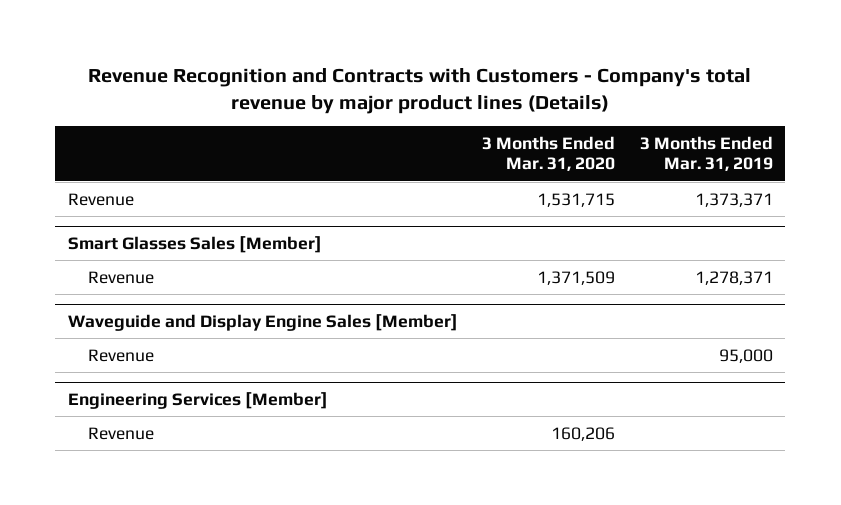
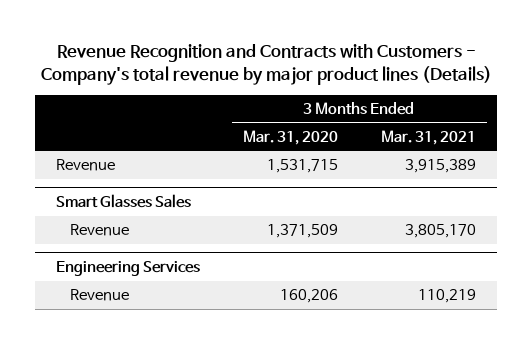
[639,136,773,172] 3 Months Ended Mar. 31, 2019 -> none
none -> [380,129,476,145] Mar. 31, 2021
[67,235,322,253] Smart Glasses Sales [Member] -> [55,193,191,208] Smart Glasses Sales
[67,313,458,331] Waveguide and Display Engine Sales [Member] -> none
[88,348,155,362] Revenue -> none
[67,391,328,409] Engineering Services [Member] -> [55,260,200,276] Engineering Services

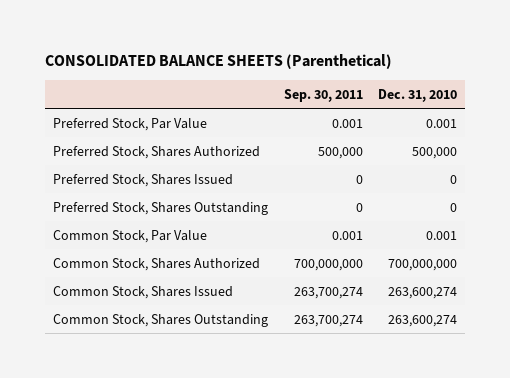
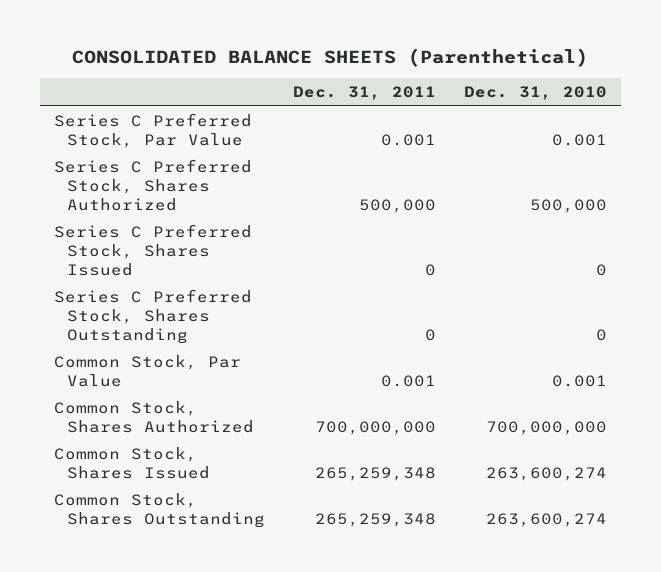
[283,88,363,102] Sep. 30, 2011 -> none
none -> [293,86,437,101] Dec. 31, 2011
[52,117,207,131] Preferred Stock, Par Value -> [53,113,252,148] Series C Preferred Stock, Par Value
[52,145,260,159] Preferred Stock, Shares Authorized -> [53,159,252,211] Series C Preferred Stock, Shares Authorized
[52,173,233,187] Preferred Stock, Shares Issued -> [53,224,252,276] Series C Preferred Stock, Shares Issued
[52,201,268,215] Preferred Stock, Shares Outstanding -> [53,289,252,344] Series C Preferred Stock, Shares Outstanding

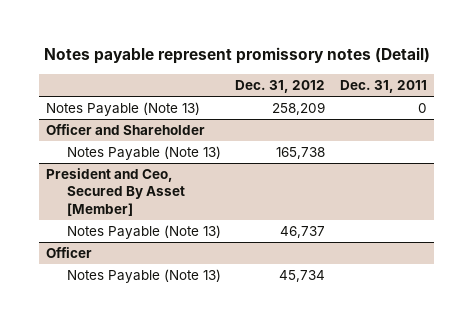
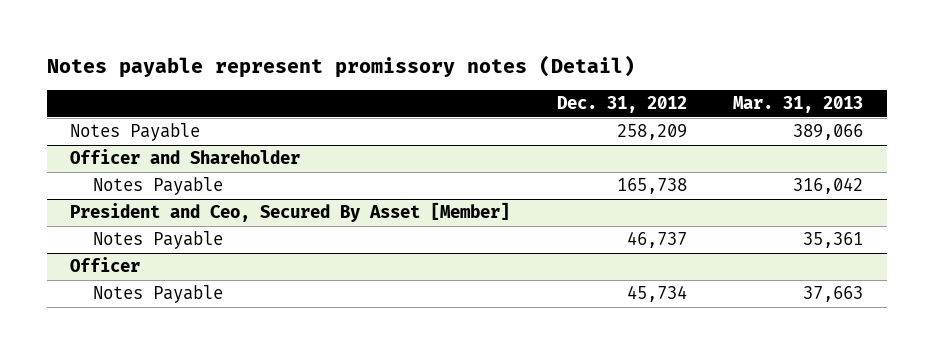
[339,80,427,94] Dec. 31, 2011 -> none
none -> [733,96,864,114] Mar. 31, 2013
[46,102,201,117] Notes Payable (Note 13) -> [70,123,201,142] Notes Payable
[67,146,222,161] Notes Payable (Note 13) -> [93,177,224,196] Notes Payable
[67,225,222,240] Notes Payable (Note 13) -> [93,231,224,250] Notes Payable
[67,269,222,284] Notes Payable (Note 13) -> [93,285,224,304] Notes Payable

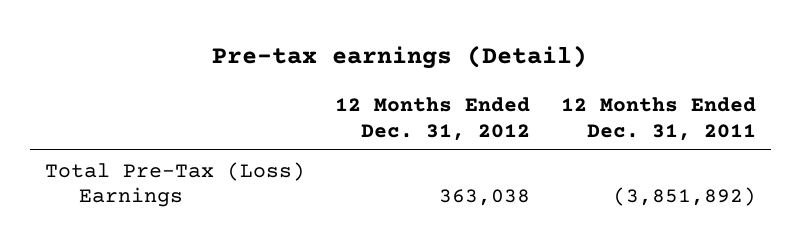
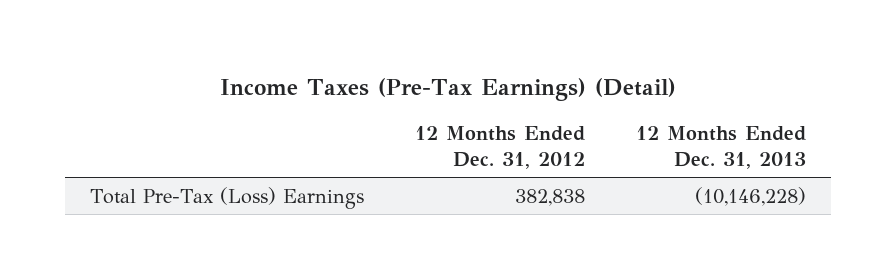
[212,45,588,70] Pre-tax earnings (Detail) -> [219,78,676,102] Income Taxes (Pre-Tax Earnings) (Detail)
[560,97,756,141] 12 Months Ended Dec. 31, 2011 -> none
none -> [635,126,806,169] 12 Months Ended Dec. 31, 2013
[439,189,531,207] 363,038 -> [514,189,585,207] 382,838

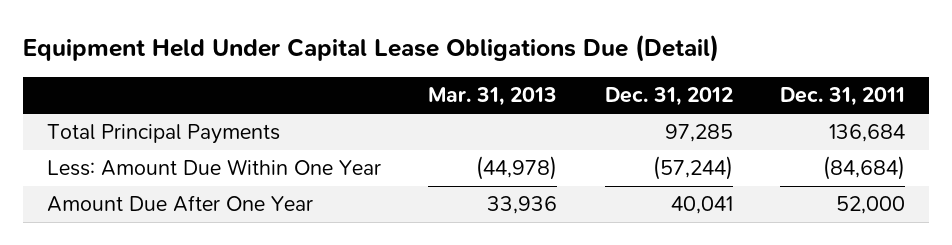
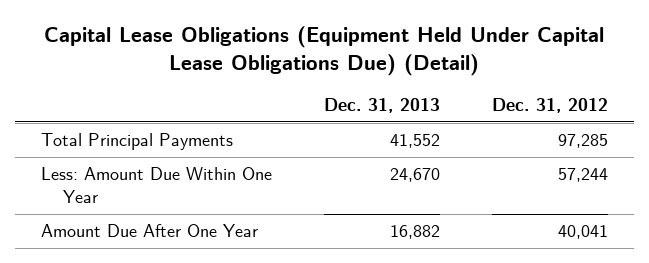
[22,33,719,62] Equipment Held Under Capital Lease Obligations Due (Detail) -> [44,26,605,77] Capital Lease Obligations (Equipment Held Under Capital Lease Obligations Due) (Detail)
[428,87,558,107] Mar. 31, 2013 -> none
[780,87,906,107] Dec. 31, 2011 -> none
none -> [323,98,440,114] Dec. 31, 2013
[652,156,733,181] (57,244) -> [558,168,609,183] 57,244

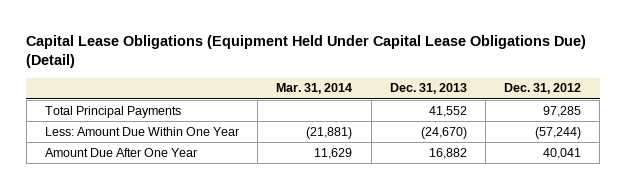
none -> [276,83,353,95] Mar. 31, 2014
[389,168,440,183] 24,670 -> [420,126,467,139] (24,670)
[558,168,609,183] 57,244 -> [535,126,582,139] (57,244)

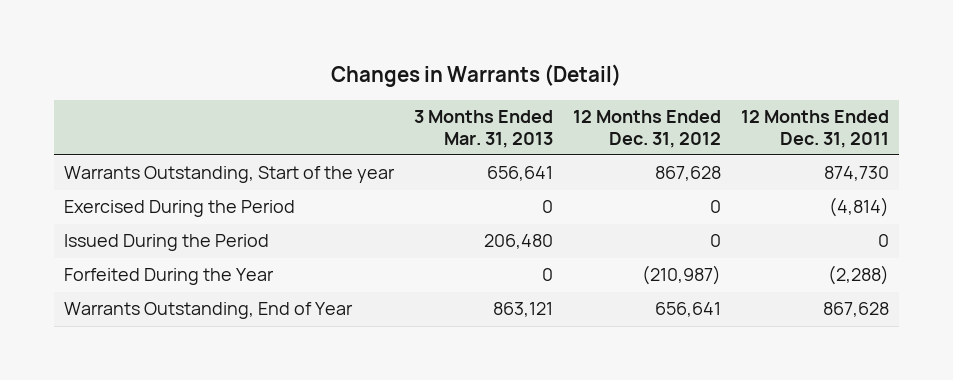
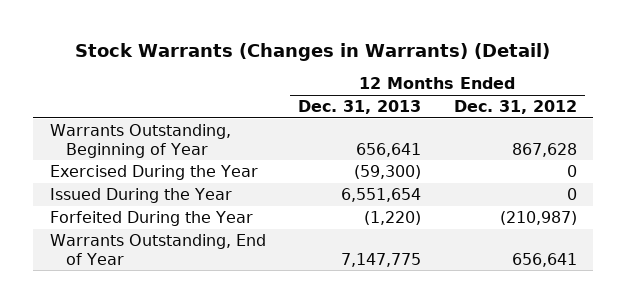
[331,64,622,88] Changes in Warrants (Detail) -> [75,43,551,62] Stock Warrants (Changes in Warrants) (Detail)
[413,110,553,148] 3 Months Ended Mar. 31, 2013 -> none
[740,110,889,148] 12 Months Ended Dec. 31, 2011 -> none
none -> [298,100,422,115] Dec. 31, 2013
[64,166,396,184] Warrants Outstanding, Start of the year -> [49,123,231,158] Warrants Outstanding, Beginning of Year
[64,200,296,218] Exercised During the Period -> [49,164,258,180] Exercised During the Year
[64,234,270,252] Issued During the Period -> [49,187,232,203] Issued During the Year

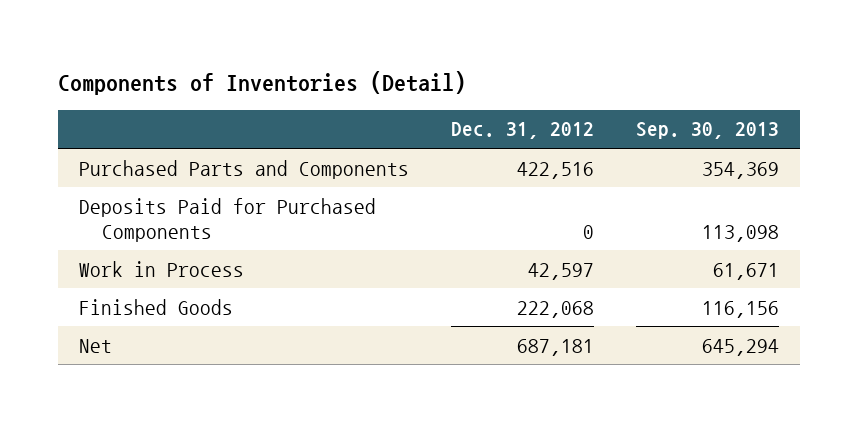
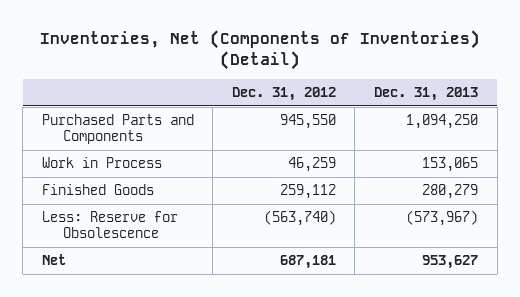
[57,70,466,95] Components of Inventories (Detail) -> [39,29,480,71] Inventories, Net (Components of Inventories) (Detail)
[635,122,779,140] Sep. 30, 2013 -> none
none -> [374,87,479,102] Dec. 31, 2013
[78,197,376,242] Deposits Paid for Purchased Components -> none
[516,161,594,179] 422,516 -> [279,114,336,130] 945,550
[527,262,594,280] 42,597 -> [287,157,336,173] 46,259
[516,300,594,318] 222,068 -> [279,184,336,200] 259,112
none -> [41,211,178,239] Less: Reserve for Obsolescence

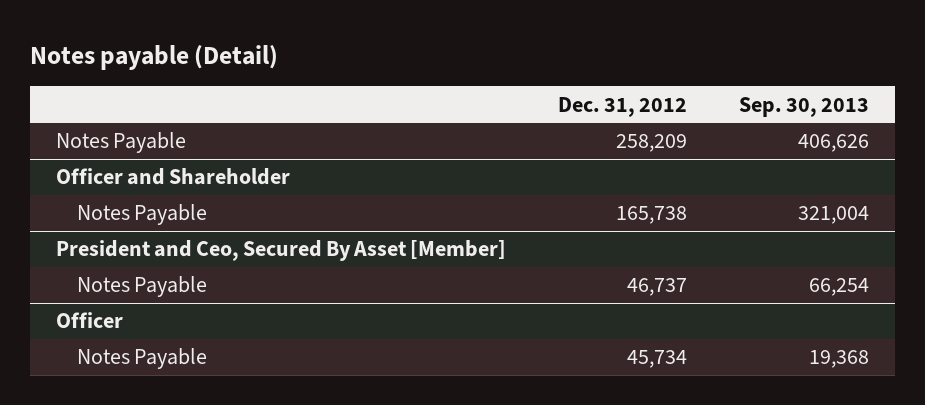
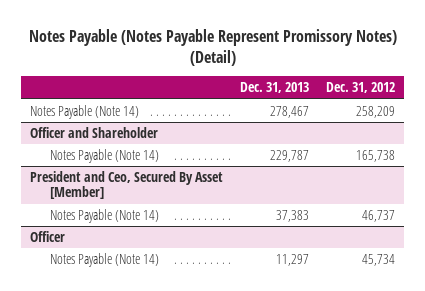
[29,45,278,71] Notes payable (Detail) -> [28,29,397,67] Notes Payable (Notes Payable Represent Promissory Notes) (Detail)
[739,96,870,117] Sep. 30, 2013 -> none
none -> [240,82,310,94] Dec. 31, 2013
[55,132,186,154] Notes Payable -> [29,104,139,119] Notes Payable (Note 14)
[77,204,208,226] Notes Payable -> [49,148,159,163] Notes Payable (Note 14)
[77,276,208,298] Notes Payable -> [49,208,159,223] Notes Payable (Note 14)
[77,348,208,370] Notes Payable -> [49,252,159,267] Notes Payable (Note 14)

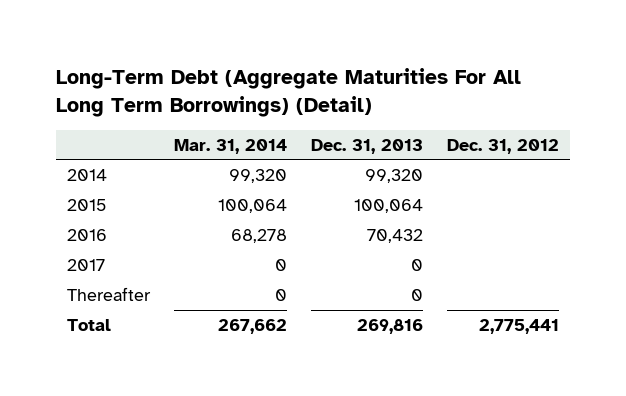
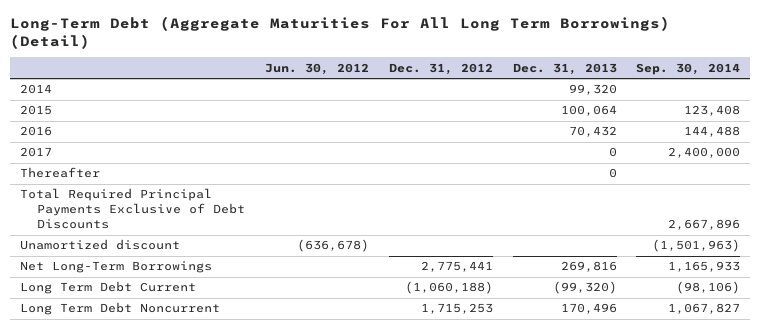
[174,138,288,154] Mar. 31, 2014 -> none
none -> [264,62,369,75] Jun. 30, 2012
none -> [636,62,741,75] Sep. 30, 2014
none -> [19,188,246,230] Total Required Principal Payments Exclusive of Debt Discounts
none -> [19,239,180,251] Unamortized discount
[67,318,112,331] Total -> [19,261,212,274] Net Long-Term Borrowings
none -> [19,281,196,295] Long Term Debt Current
none -> [19,302,220,316] Long Term Debt Noncurrent

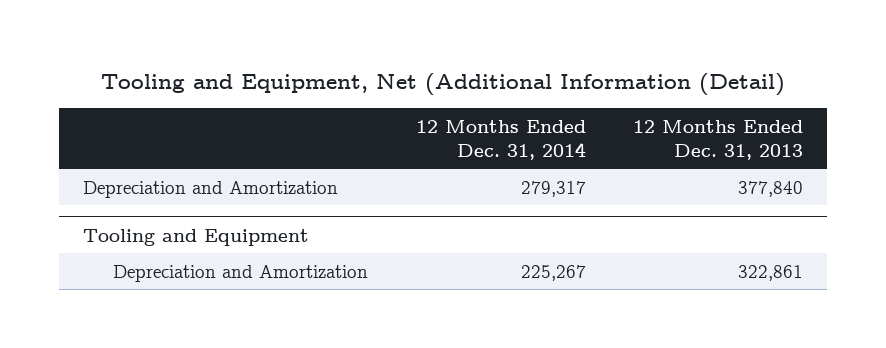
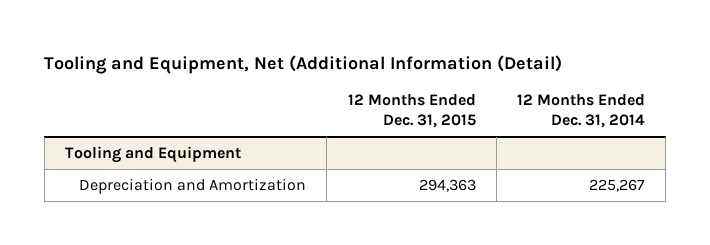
[633,119,804,160] 12 Months Ended Dec. 31, 2013 -> none
none -> [347,94,476,128] 12 Months Ended Dec. 31, 2015
[83,180,339,198] Depreciation and Amortization -> none

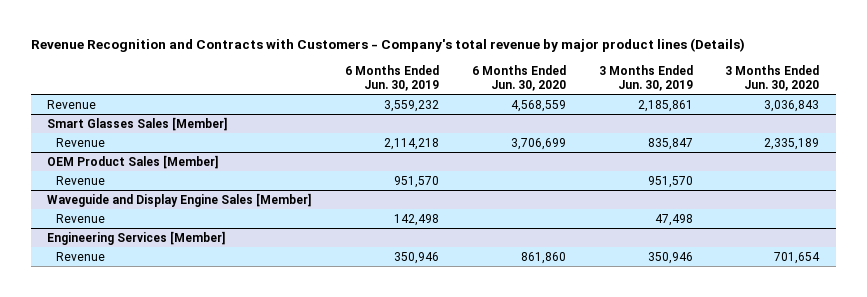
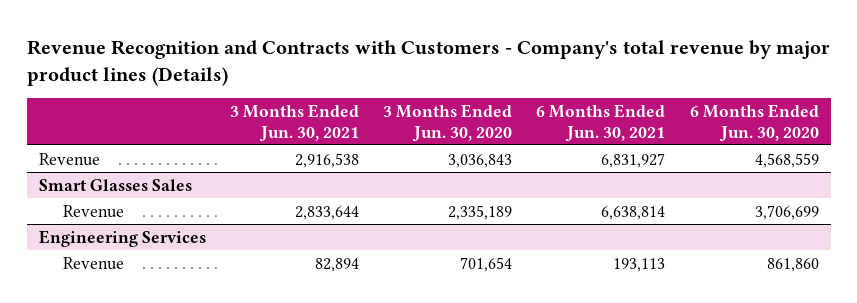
[344,64,439,91] 6 Months Ended Jun. 30, 2019 -> none
[598,64,693,91] 3 Months Ended Jun. 30, 2019 -> none
none -> [230,103,360,142] 3 Months Ended Jun. 30, 2021
none -> [536,103,666,142] 6 Months Ended Jun. 30, 2021
[47,116,229,131] Smart Glasses Sales [Member] -> [38,178,192,191] Smart Glasses Sales
[47,154,220,169] OEM Product Sales [Member] -> none
[56,175,106,185] Revenue -> none
[47,192,313,207] Waveguide and Display Engine Sales [Member] -> none
[56,213,106,223] Revenue -> none
[47,230,227,245] Engineering Services [Member] -> [38,229,206,247] Engineering Services

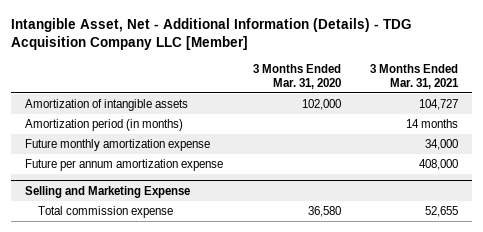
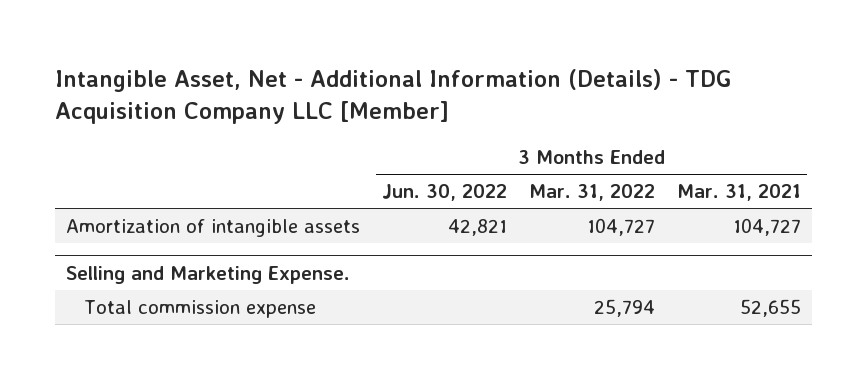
[252,63,341,89] 3 Months Ended Mar. 31, 2020 -> none
none -> [382,184,508,202] Jun. 30, 2022
none -> [529,184,656,202] Mar. 31, 2022
[25,119,184,132] Amortization period (in months) -> none
[25,139,211,152] Future monthly amortization expense -> none
[25,159,224,172] Future per annum amortization expense -> none
[25,186,191,199] Selling and Marketing Expense -> [65,265,350,284] Selling and Marketing Expense.

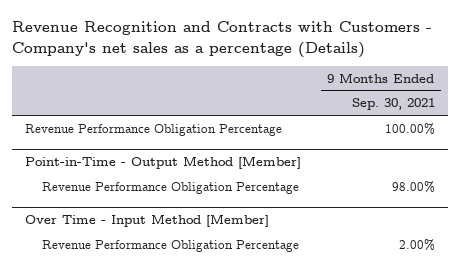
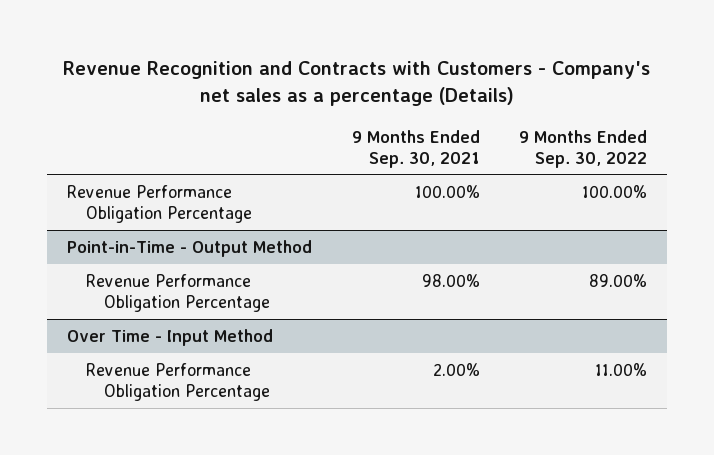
none -> [519,129,648,168] 9 Months Ended Sep. 30, 2022
[25,156,302,170] Point-in-Time - Output Method [Member] -> [67,239,313,257] Point-in-Time - Output Method
[25,214,270,228] Over Time - Input Method [Member] -> [67,328,274,346] Over Time - Input Method

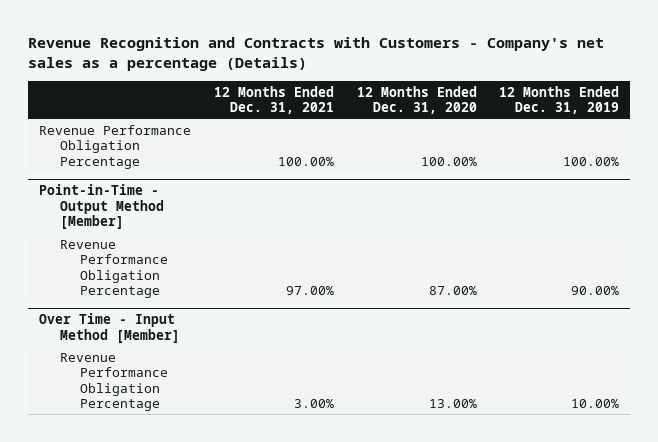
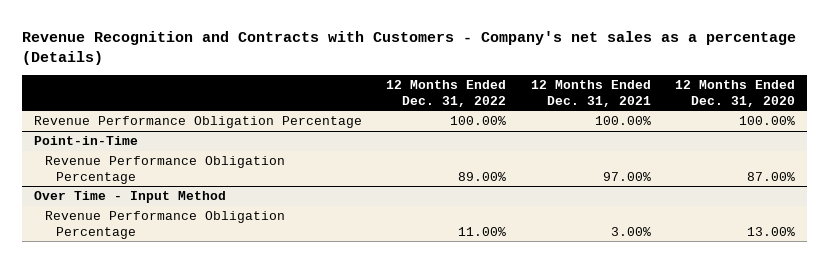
[499,85,620,115] 12 Months Ended Dec. 31, 2019 -> none
none -> [386,80,507,107] 12 Months Ended Dec. 31, 2022
[39,184,164,230] Point-in-Time - Output Method [Member] -> [33,136,138,146] Point-in-Time
[39,313,180,343] Over Time - Input Method [Member] -> [33,191,226,204] Over Time - Input Method

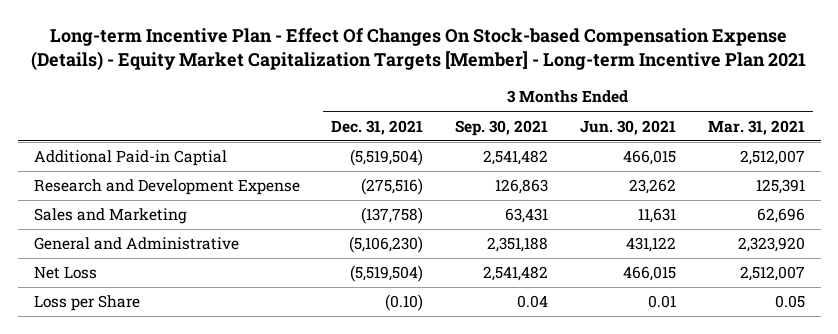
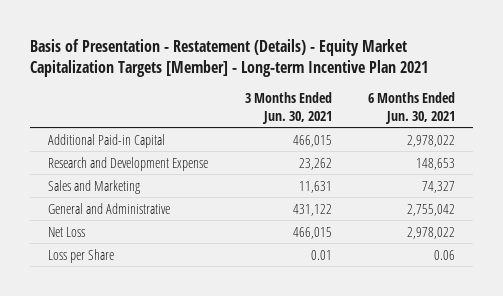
[31,27,807,71] Long-term Incentive Plan - Effect Of Changes On Stock-based Compensation Expense (Details) - Equity Market Capitalization Targets [Member] - Long-term Incentive Plan 2021 -> [30,38,429,77] Basis of Presentation - Restatement (Details) - Equity Market Capitalization Targets [Member] - Long-term Incentive Plan 2021
[331,119,424,135] Dec. 31, 2021 -> none
[455,119,549,136] Sep. 30, 2021 -> none
[707,119,805,135] Mar. 31, 2021 -> none
none -> [367,92,455,124] 6 Months Ended Jun. 30, 2021
[33,150,227,167] Additional Paid-in Captial -> [48,133,166,148] Additional Paid-in Capital

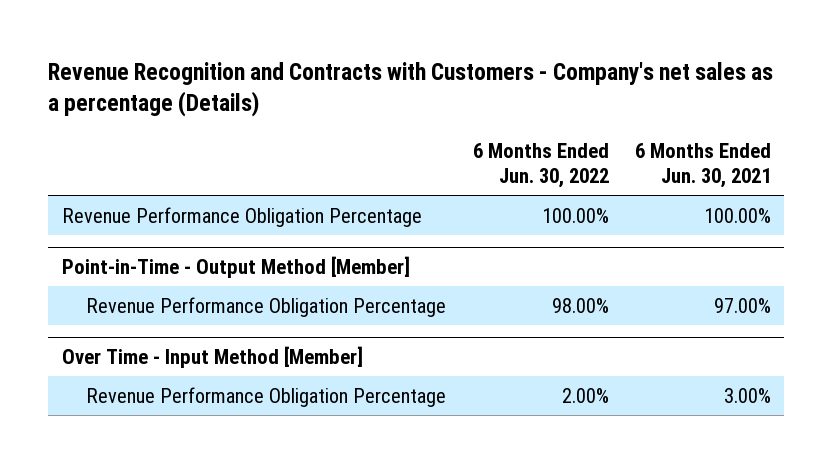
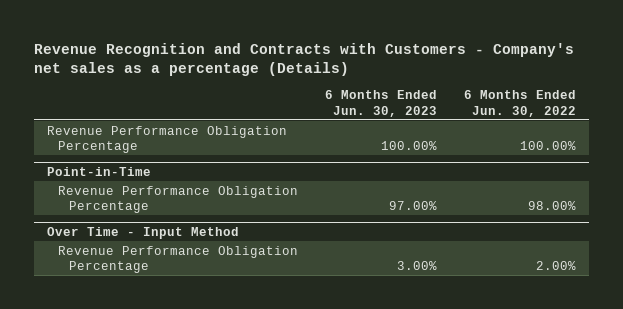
[635,143,772,188] 6 Months Ended Jun. 30, 2021 -> none
none -> [325,90,438,117] 6 Months Ended Jun. 30, 2023
[61,255,410,278] Point-in-Time - Output Method [Member] -> [47,167,152,177] Point-in-Time
[61,345,363,368] Over Time - Input Method [Member] -> [47,227,240,240] Over Time - Input Method

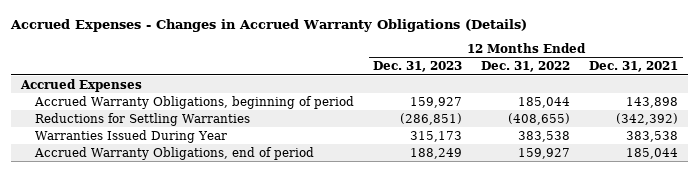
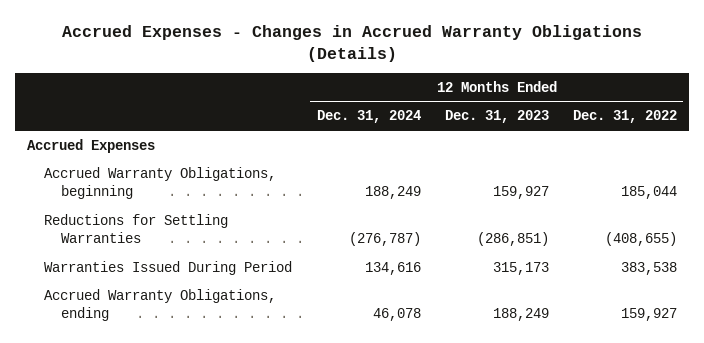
[589,61,679,73] Dec. 31, 2021 -> none
none -> [316,110,421,124] Dec. 31, 2024
[34,95,355,109] Accrued Warranty Obligations, beginning of period -> [44,166,277,200] Accrued Warranty Obligations, beginning
[35,129,228,143] Warranties Issued During Year -> [44,260,293,275] Warranties Issued During Period
[34,146,315,160] Accrued Warranty Obligations, end of period -> [44,288,277,322] Accrued Warranty Obligations, ending

